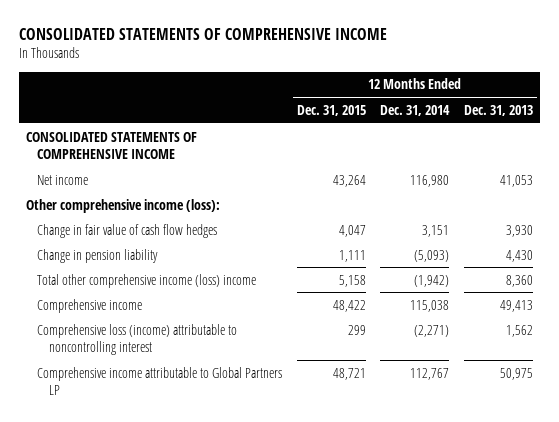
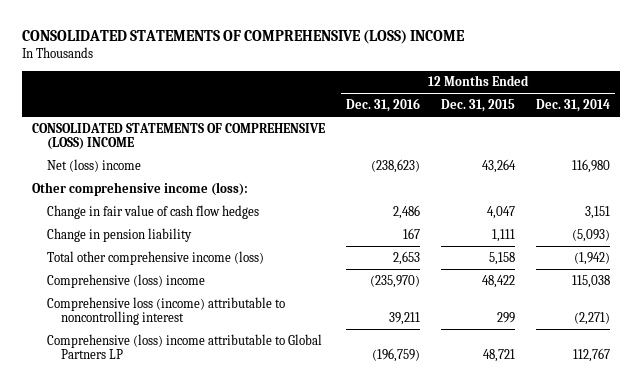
[18,27,387,40] CONSOLIDATED STATEMENTS OF COMPREHENSIVE INCOME -> [22,30,466,45] CONSOLIDATED STATEMENTS OF COMPREHENSIVE (LOSS) INCOME
[464,104,534,116] Dec. 31, 2013 -> none
none -> [346,97,421,112] Dec. 31, 2016
[26,131,198,159] CONSOLIDATED STATEMENTS OF COMPREHENSIVE INCOME -> [32,122,326,151] CONSOLIDATED STATEMENTS OF COMPREHENSIVE (LOSS) INCOME
[37,174,89,185] Net income -> [46,158,141,172] Net (loss) income
[37,273,257,288] Total other comprehensive income (loss) income -> [46,250,264,265] Total other comprehensive income (loss)
[37,298,143,313] Comprehensive income -> [46,273,205,288] Comprehensive (loss) income
[37,366,283,395] Comprehensive income attributable to Global Partners LP -> [46,333,322,360] Comprehensive (loss) income attributable to Global Partners LP

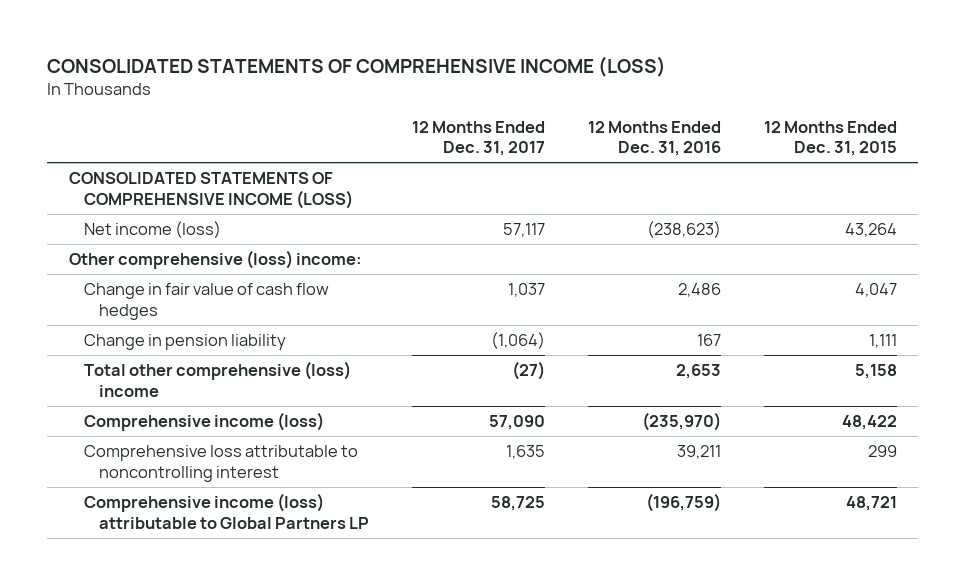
[22,30,466,45] CONSOLIDATED STATEMENTS OF COMPREHENSIVE (LOSS) INCOME -> [47,55,667,77] CONSOLIDATED STATEMENTS OF COMPREHENSIVE INCOME (LOSS)
[535,98,610,112] Dec. 31, 2014 -> none
none -> [411,120,545,157] 12 Months Ended Dec. 31, 2017
[32,122,326,151] CONSOLIDATED STATEMENTS OF COMPREHENSIVE (LOSS) INCOME -> [68,171,353,209] CONSOLIDATED STATEMENTS OF COMPREHENSIVE INCOME (LOSS)
[46,158,141,172] Net (loss) income -> [83,220,221,238] Net income (loss)
[32,181,249,196] Other comprehensive income (loss): -> [68,249,362,269] Other comprehensive (loss) income:
[46,250,264,265] Total other comprehensive income (loss) -> [83,360,351,397] Total other comprehensive (loss) income
[46,273,205,288] Comprehensive (loss) income -> [83,411,324,431] Comprehensive income (loss)
[46,296,285,326] Comprehensive loss (income) attributable to noncontrolling interest -> [83,444,358,482] Comprehensive loss attributable to noncontrolling interest
[46,333,322,360] Comprehensive (loss) income attributable to Global Partners LP -> [83,492,369,529] Comprehensive income (loss) attributable to Global Partners LP

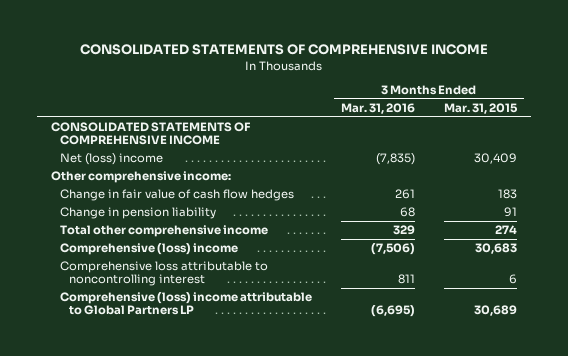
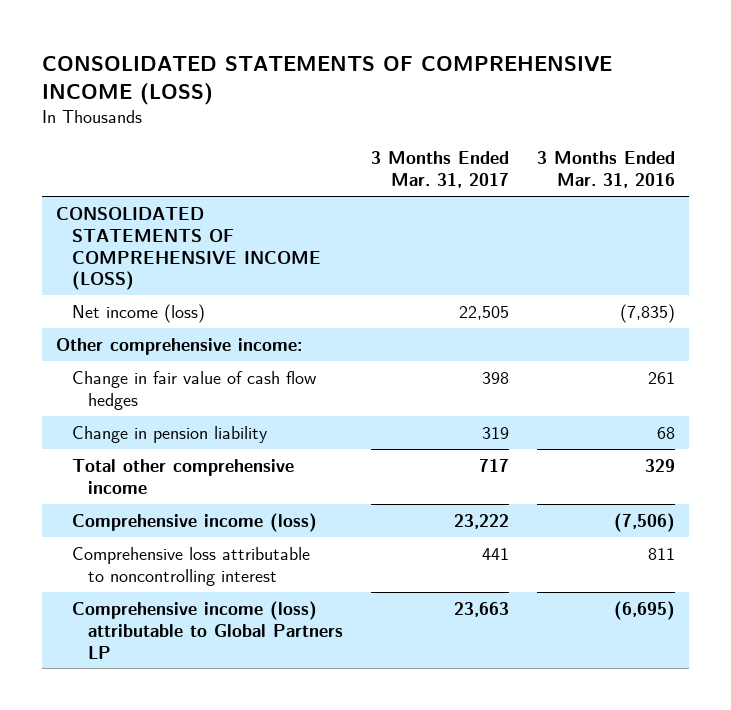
[79,44,488,56] CONSOLIDATED STATEMENTS OF COMPREHENSIVE INCOME -> [42,55,613,105] CONSOLIDATED STATEMENTS OF COMPREHENSIVE INCOME (LOSS)
[443,102,518,114] Mar. 31, 2015 -> none
none -> [370,151,509,189] 3 Months Ended Mar. 31, 2017
[50,122,250,146] CONSOLIDATED STATEMENTS OF COMPREHENSIVE INCOME -> [56,206,322,291] CONSOLIDATED STATEMENTS OF COMPREHENSIVE INCOME (LOSS)
[60,153,164,166] Net (loss) income -> [72,303,206,323] Net income (loss)
[60,243,239,256] Comprehensive (loss) income -> [72,512,318,532] Comprehensive income (loss)
[60,292,313,316] Comprehensive (loss) income attributable to Global Partners LP -> [72,600,343,659] Comprehensive income (loss) attributable to Global Partners LP

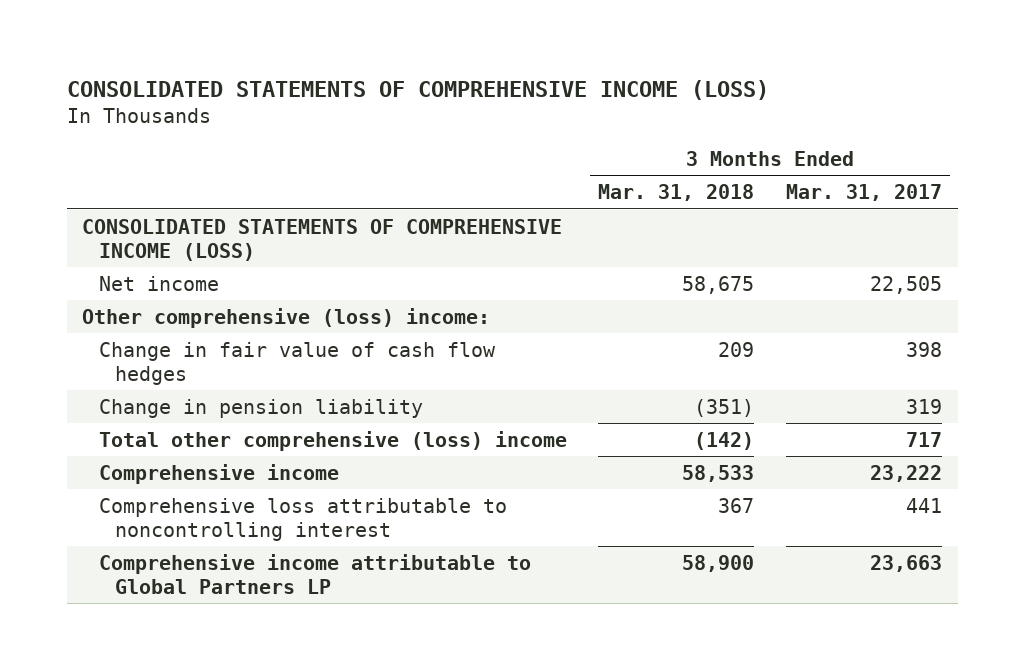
[536,151,675,189] 3 Months Ended Mar. 31, 2016 -> none
none -> [598,184,755,202] Mar. 31, 2018
[72,303,206,323] Net income (loss) -> [98,275,219,291] Net income
[56,337,303,355] Other comprehensive income: -> [82,307,491,328] Other comprehensive (loss) income:
[72,458,295,494] Total other comprehensive income -> [98,430,567,451] Total other comprehensive (loss) income
[72,512,318,532] Comprehensive income (loss) -> [98,463,339,484] Comprehensive income
[72,600,343,659] Comprehensive income (loss) attributable to Global Partners LP -> [98,553,531,594] Comprehensive income attributable to Global Partners LP

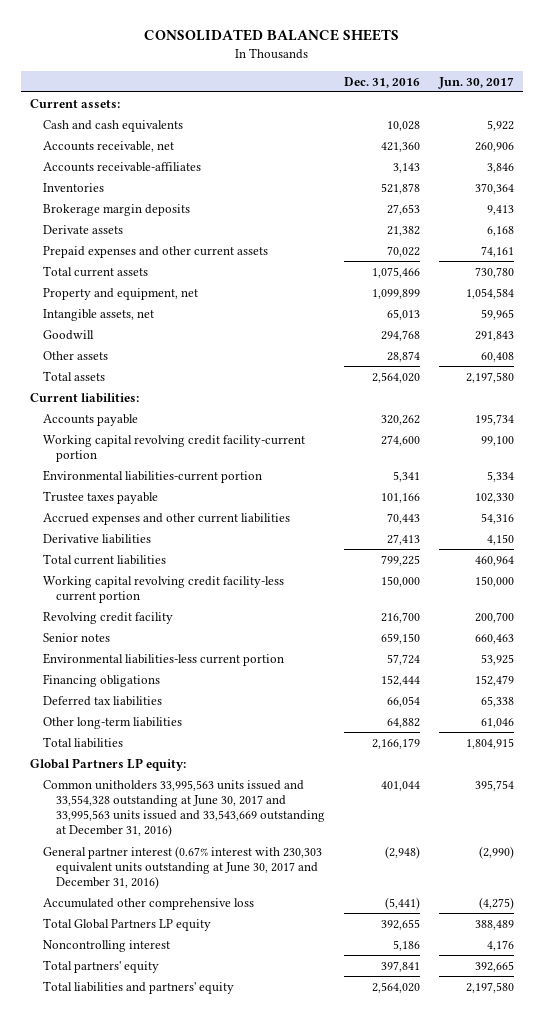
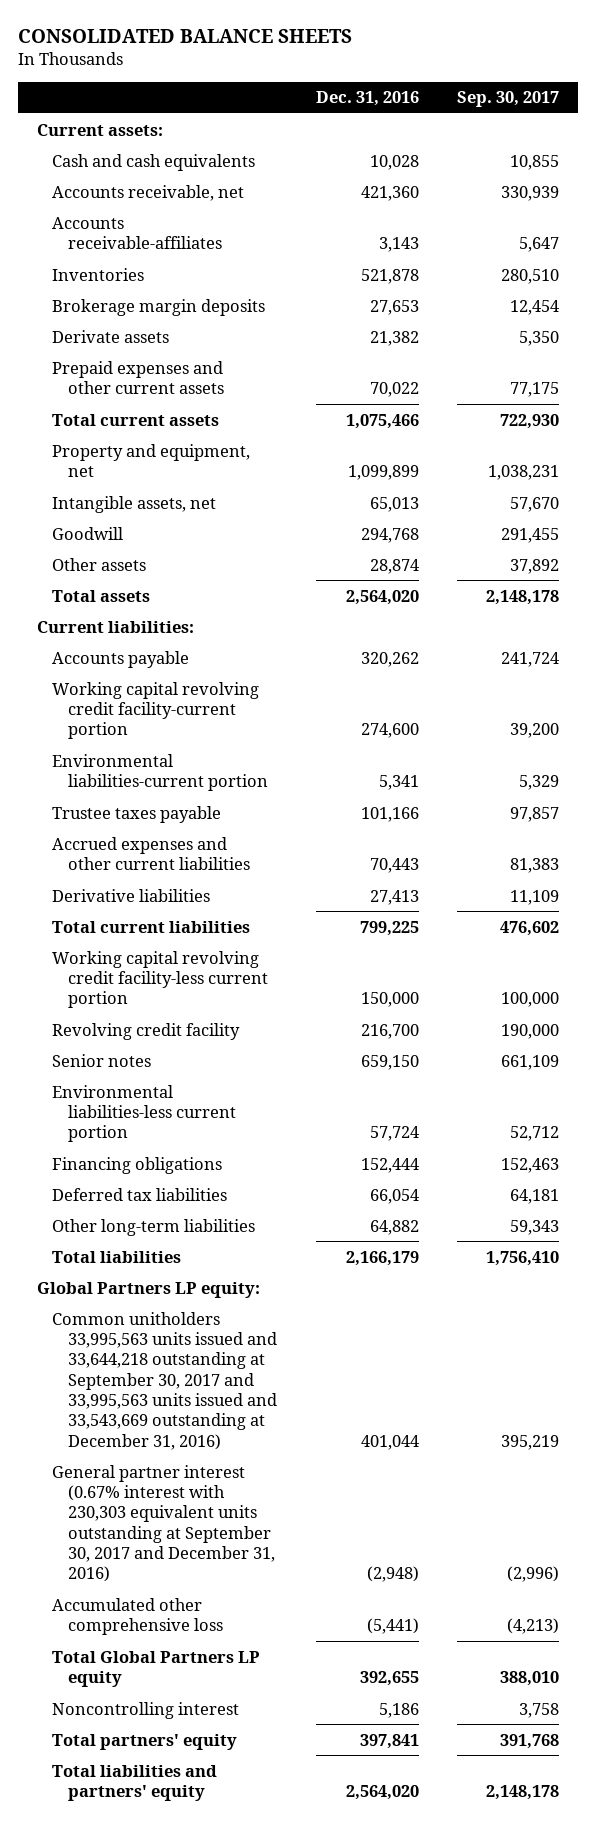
[437,76,514,89] Jun. 30, 2017 -> none
none -> [457,91,560,108] Sep. 30, 2017
[43,779,326,838] Common unitholders 33,995,563 units issued and 33,554,328 outstanding at June 30, 2017 and 33,995,563 units issued and 33,543,669 outstanding at December 31, 2016) -> [52,1311,278,1450] Common unitholders 33,995,563 units issued and 33,644,218 outstanding at September 30, 2017 and 33,995,563 units issued and 33,543,669 outstanding at December 31, 2016)
[43,845,323,889] General partner interest (0.67% interest with 230,303 equivalent units outstanding at June 30, 2017 and December 31, 2016) -> [52,1464,276,1583] General partner interest (0.67% interest with 230,303 equivalent units outstanding at September 30, 2017 and December 31, 2016)

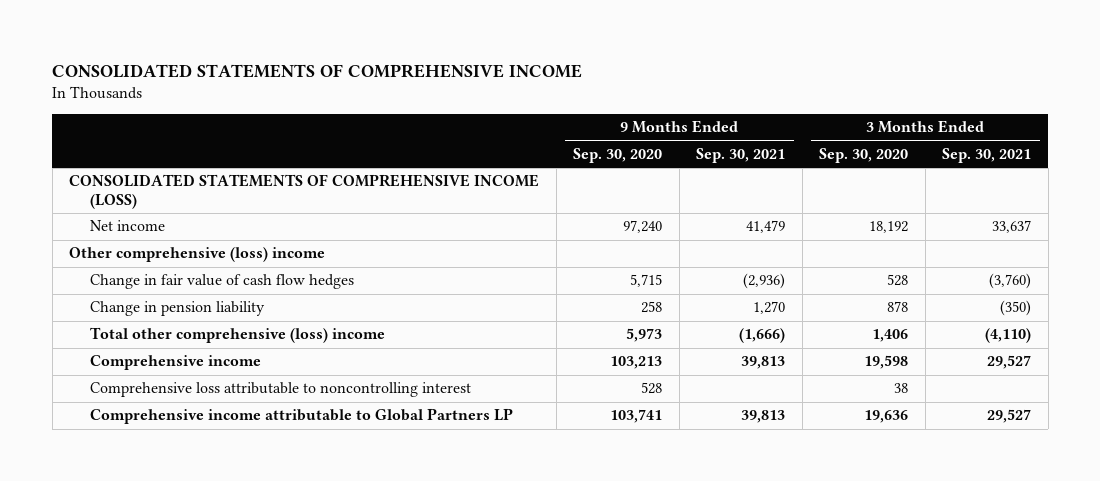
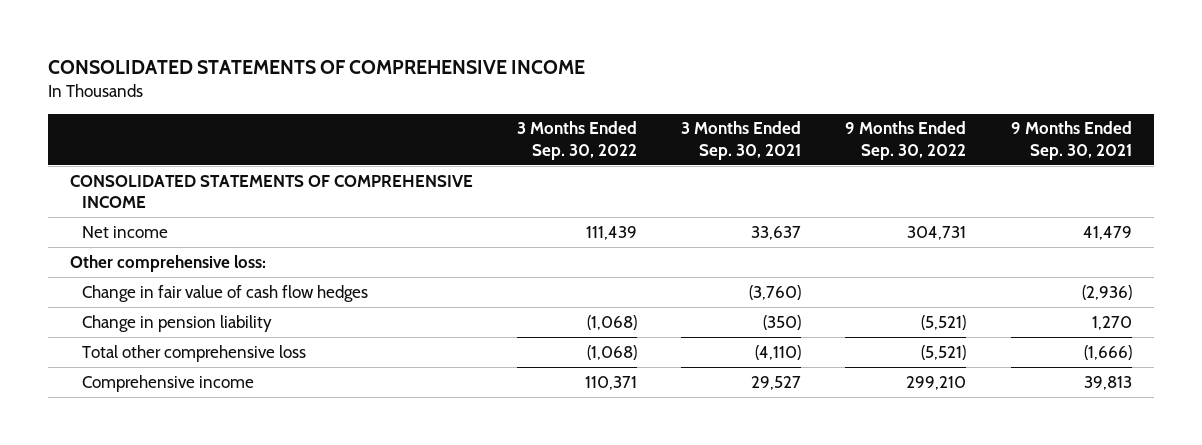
[573,147,663,163] Sep. 30, 2020 -> none
[819,147,909,163] Sep. 30, 2020 -> none
none -> [517,121,638,161] 3 Months Ended Sep. 30, 2022
none -> [845,121,967,161] 9 Months Ended Sep. 30, 2022
[69,174,540,210] CONSOLIDATED STATEMENTS OF COMPREHENSIVE INCOME (LOSS) -> [69,174,473,209] CONSOLIDATED STATEMENTS OF COMPREHENSIVE INCOME
[69,247,326,263] Other comprehensive (loss) income -> [69,254,266,272] Other comprehensive loss:
[89,327,385,344] Total other comprehensive (loss) income -> [81,344,306,362] Total other comprehensive loss
[89,382,471,398] Comprehensive loss attributable to noncontrolling interest -> none
[89,408,513,425] Comprehensive income attributable to Global Partners LP -> none

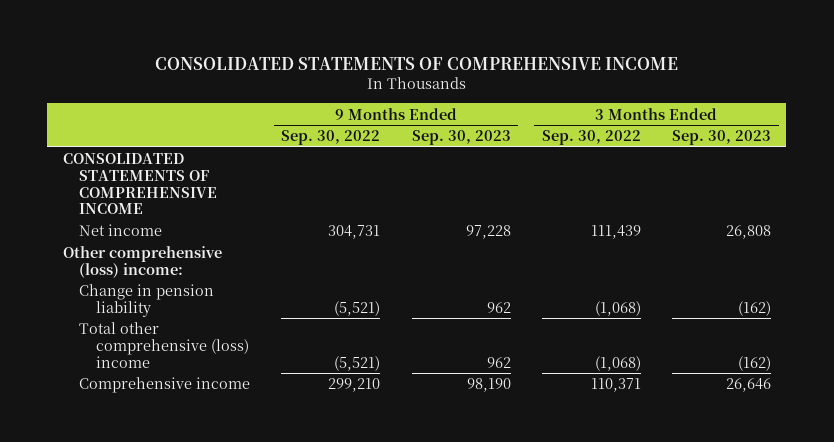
[681,121,802,161] 3 Months Ended Sep. 30, 2021 -> none
[1010,121,1132,161] 9 Months Ended Sep. 30, 2021 -> none
none -> [411,130,511,146] Sep. 30, 2023
none -> [671,130,771,146] Sep. 30, 2023
[81,284,368,302] Change in fair value of cash flow hedges -> none
[69,254,266,272] Other comprehensive loss: -> [62,246,222,278] Other comprehensive (loss) income:
[81,344,306,362] Total other comprehensive loss -> [79,322,249,368] Total other comprehensive (loss) income

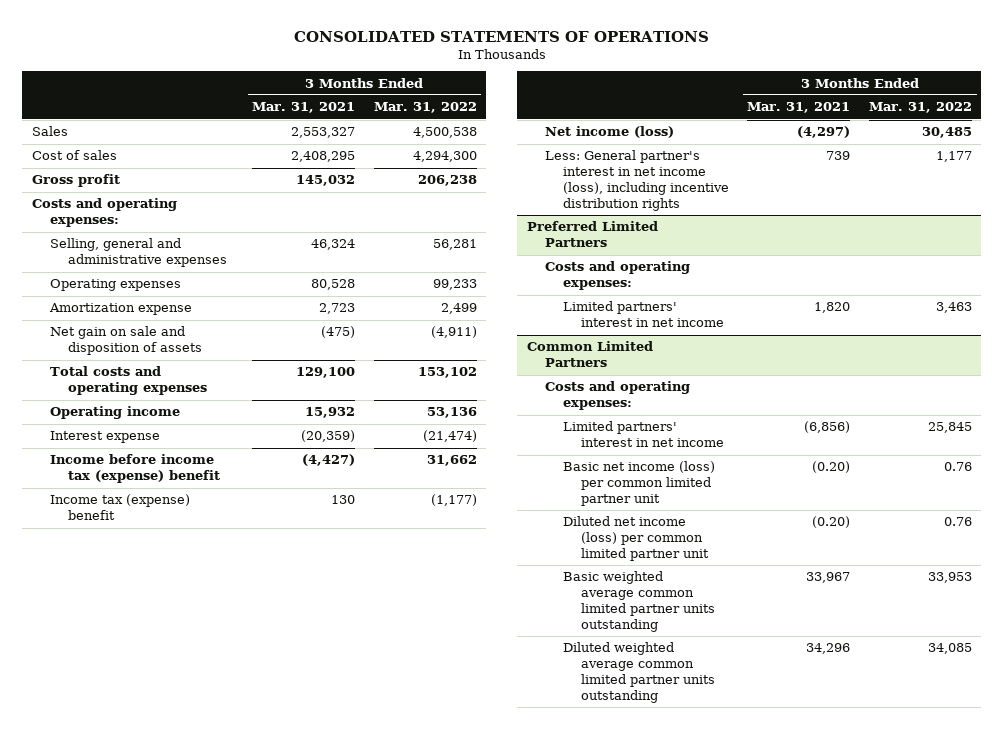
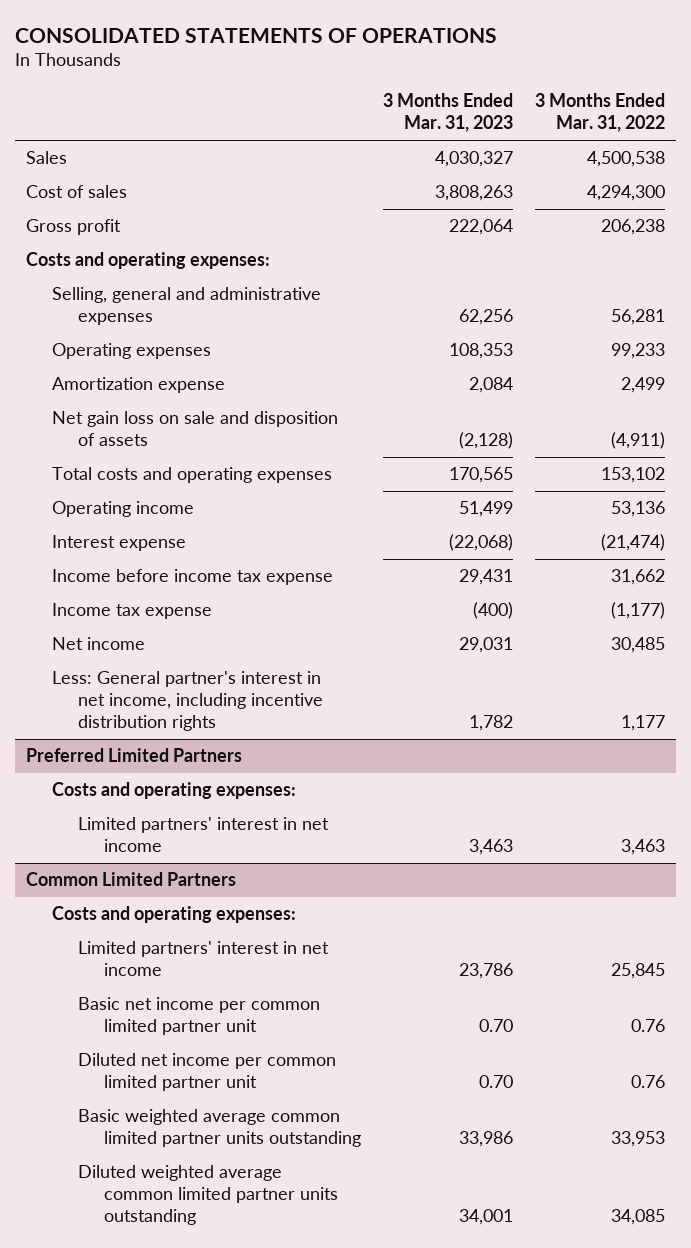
[252,102,356,114] Mar. 31, 2021 -> none
none -> [383,93,514,133] 3 Months Ended Mar. 31, 2023
[49,326,202,356] Net gain on sale and disposition of assets -> [52,411,339,447] Net gain loss on sale and disposition of assets
[49,454,220,484] Income before income tax (expense) benefit -> [52,569,334,586] Income before income tax expense
[49,494,190,521] Income tax (expense) benefit -> [52,603,213,620] Income tax expense
[544,126,674,139] Net income (loss) -> [52,637,146,651] Net income
[544,150,729,212] Less: General partner's interest in net income (loss), including incentive distribution rights -> [52,671,324,732] Less: General partner's interest in net income, including incentive distribution rights
[562,461,715,507] Basic net income (loss) per common limited partner unit -> [78,997,321,1036] Basic net income per common limited partner unit
[562,516,709,562] Diluted net income (loss) per common limited partner unit -> [78,1053,337,1092] Diluted net income per common limited partner unit

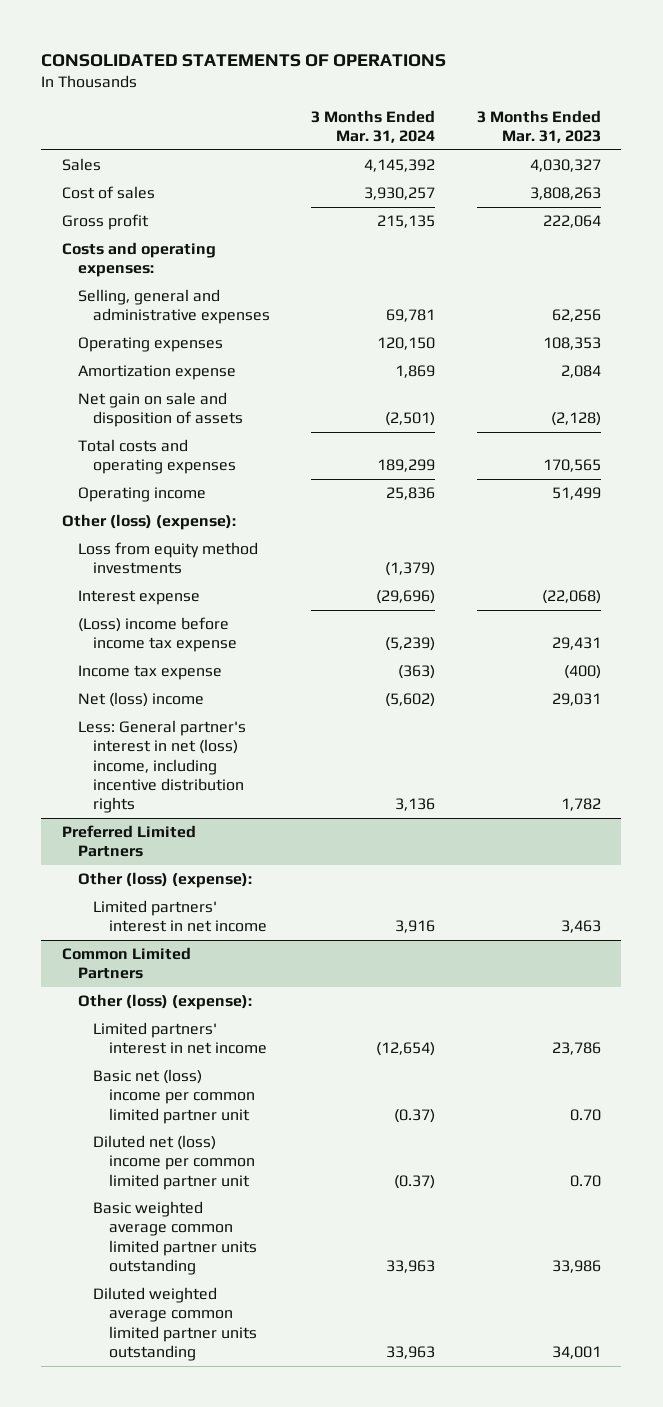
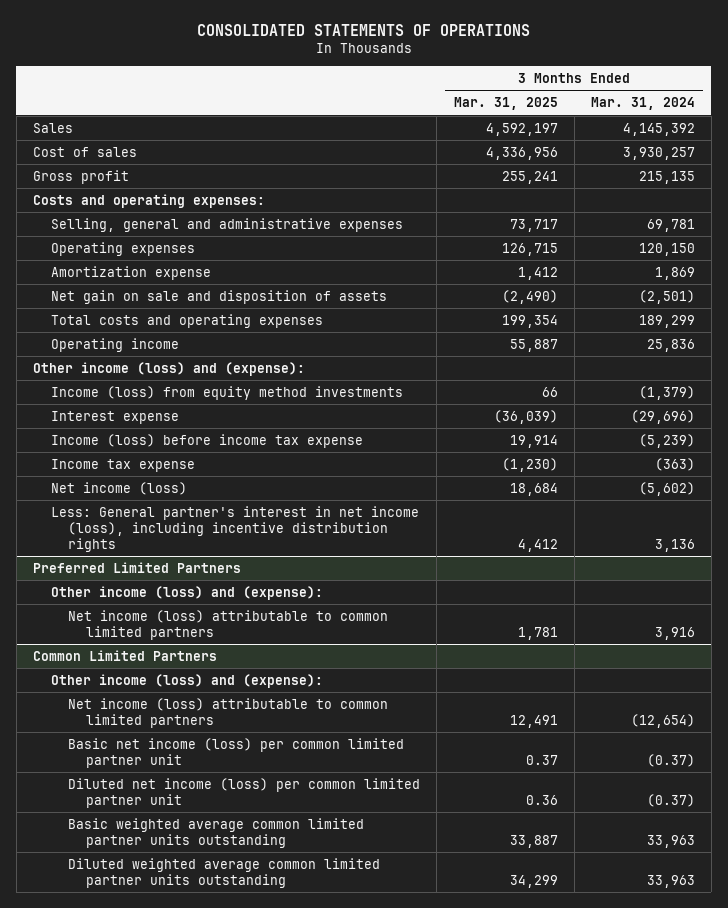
[476,109,601,144] 3 Months Ended Mar. 31, 2023 -> none
none -> [453,97,558,111] Mar. 31, 2025
[61,514,236,531] Other (loss) (expense): -> [32,361,305,376] Other income (loss) and (expense):
[77,542,258,575] Loss from equity method investments -> [50,385,403,400] Income (loss) from equity method investments
[77,617,238,653] (Loss) income before income tax expense -> [50,433,363,448] Income (loss) before income tax expense
[77,692,204,708] Net (loss) income -> [50,481,187,495] Net income (loss)
[77,720,246,814] Less: General partner's interest in net (loss) income, including incentive distribution rights -> [50,505,419,552] Less: General partner's interest in net income (loss), including incentive distribution rights
[77,872,252,889] Other (loss) (expense): -> [50,585,323,600] Other income (loss) and (expense):
[93,900,268,933] Limited partners' interest in net income -> [68,609,389,640] Net income (loss) attributable to common limited partners
[77,994,252,1011] Other (loss) (expense): -> [50,673,323,688] Other income (loss) and (expense):
[93,1022,268,1055] Limited partners' interest in net income -> [68,697,389,728] Net income (loss) attributable to common limited partners
[93,1069,256,1124] Basic net (loss) income per common limited partner unit -> [68,737,405,768] Basic net income (loss) per common limited partner unit
[93,1135,256,1190] Diluted net (loss) income per common limited partner unit -> [68,777,421,808] Diluted net income (loss) per common limited partner unit

